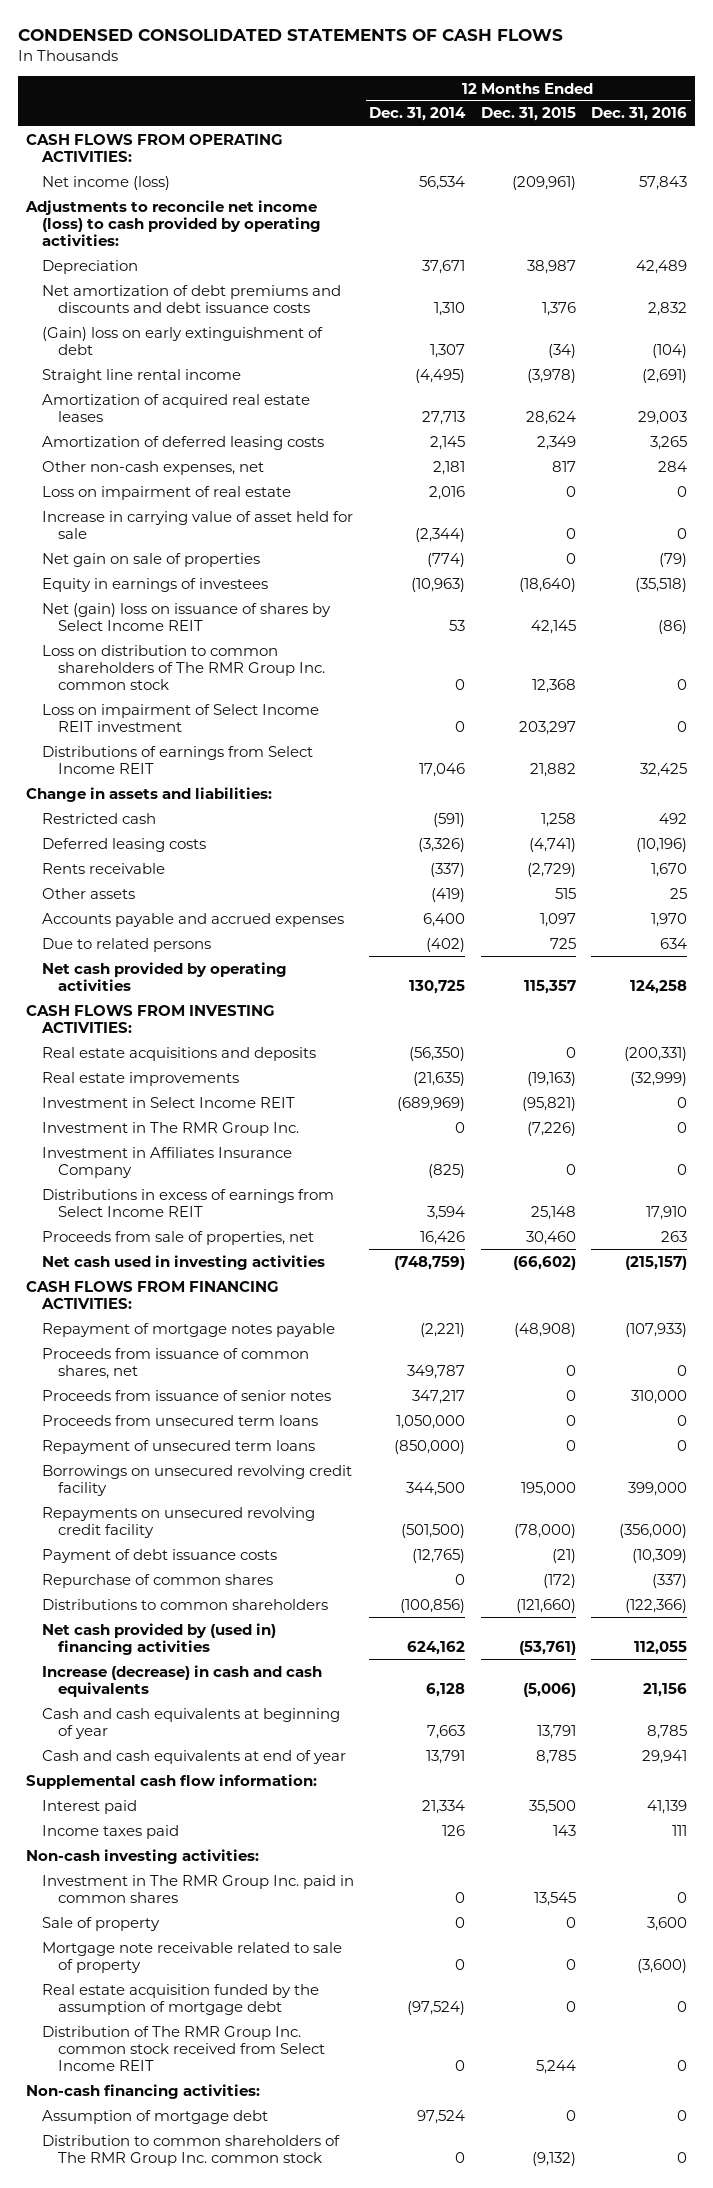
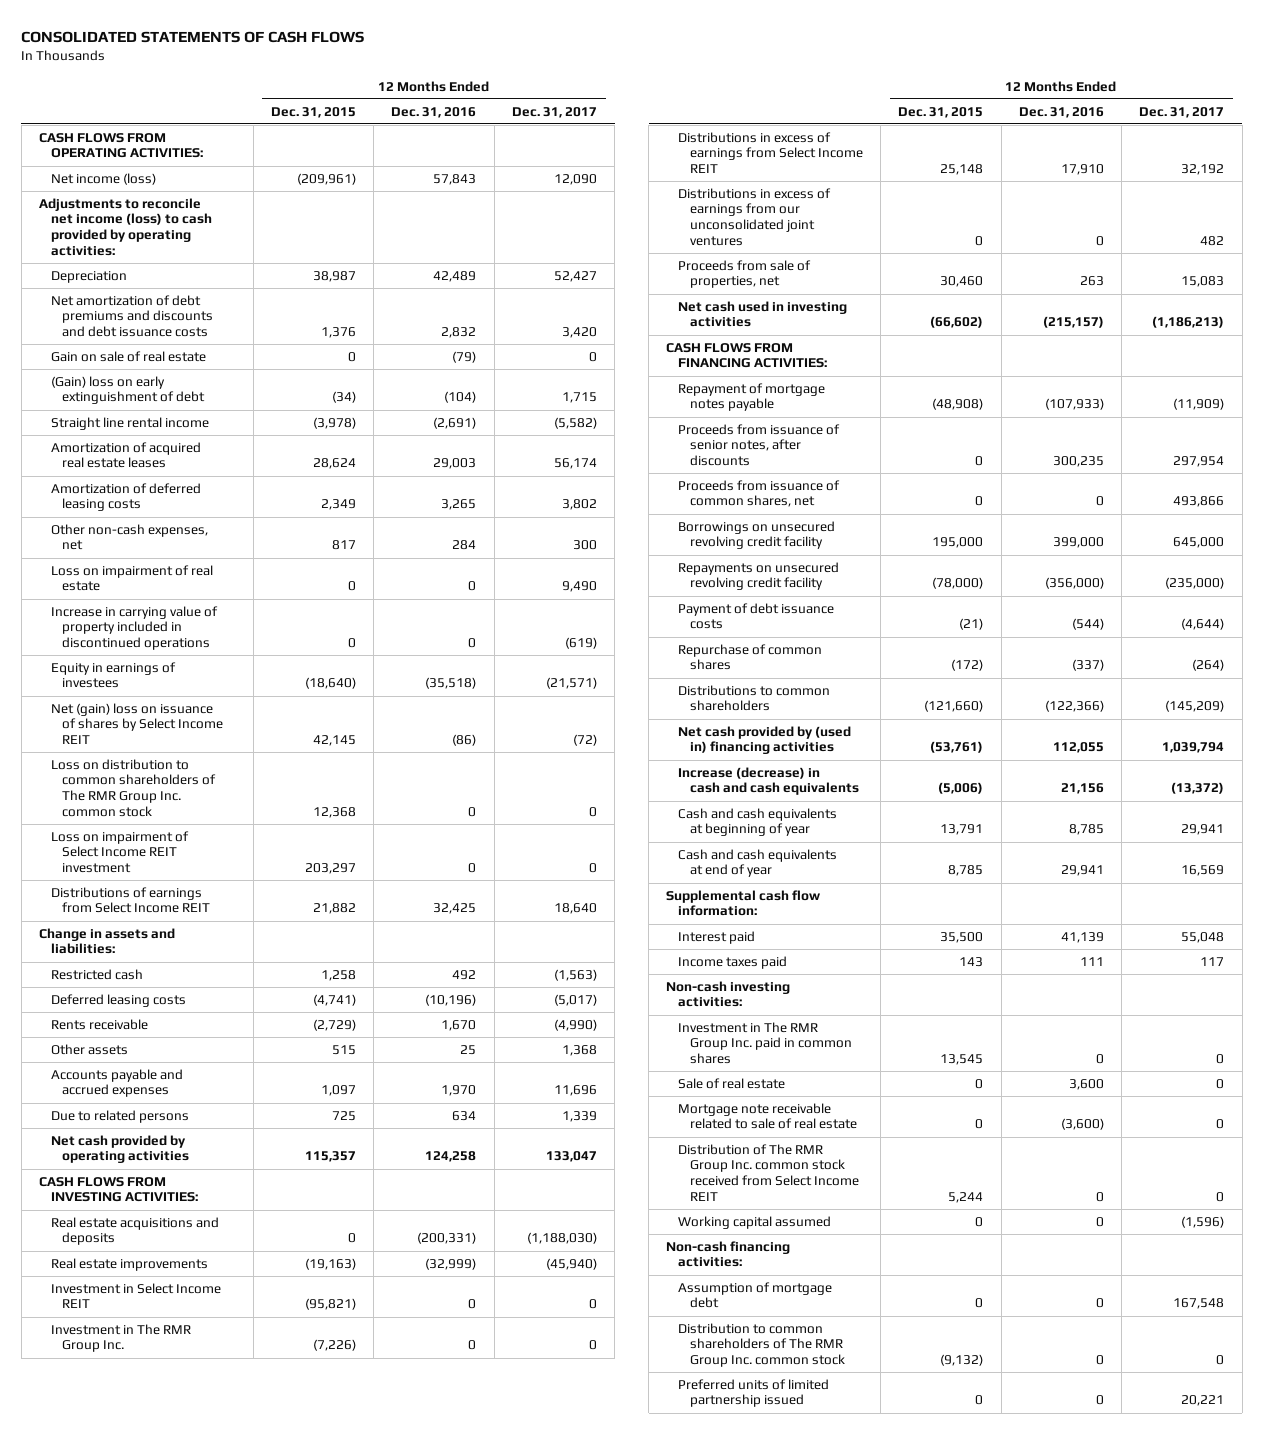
[18,29,564,42] CONDENSED CONSOLIDATED STATEMENTS OF CASH FLOWS -> [21,31,365,44] CONSOLIDATED STATEMENTS OF CASH FLOWS
[369,107,467,122] Dec. 31, 2014 -> none
none -> [512,106,598,118] Dec. 31, 2017
none -> [50,350,206,362] Gain on sale of real estate
[42,552,261,567] Net gain on sale of properties -> none
[42,510,354,539] Increase in carrying value of asset held for sale -> [50,605,218,651] Increase in carrying value of property included in discontinued operations
[42,1146,293,1178] Investment in Affiliates Insurance Company -> none
none -> [678,187,832,246] Distributions in excess of earnings from our unconsolidated joint ventures
none -> [678,423,841,467] Proceeds from issuance of senior notes, after discounts
[42,1389,332,1401] Proceeds from issuance of senior notes -> none
[42,1414,319,1426] Proceeds from unsecured term loans -> none
[42,1439,316,1454] Repayment of unsecured term loans -> none
[632,1548,688,1563] (10,309) -> [1071,618,1104,631] (544)
[42,1983,320,2015] Real estate acquisition funded by the assumption of mortgage debt -> none
[42,1916,161,1931] Sale of property -> [678,1077,786,1089] Sale of real estate
[42,1941,343,1973] Mortgage note receivable related to sale of property -> [678,1102,857,1130] Mortgage note receivable related to sale of real estate
none -> [678,1215,832,1229] Working capital assumed
none -> [678,1378,830,1408] Preferred units of limited partnership issued

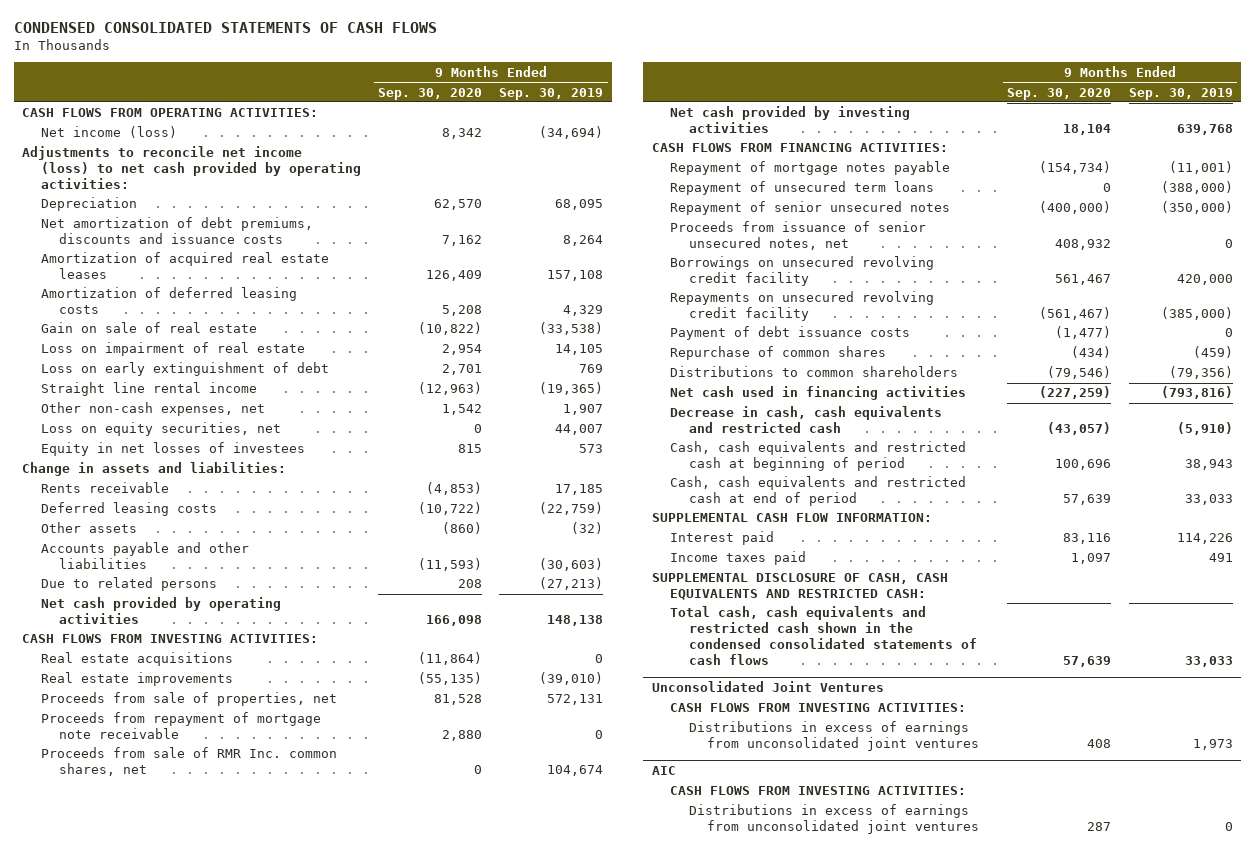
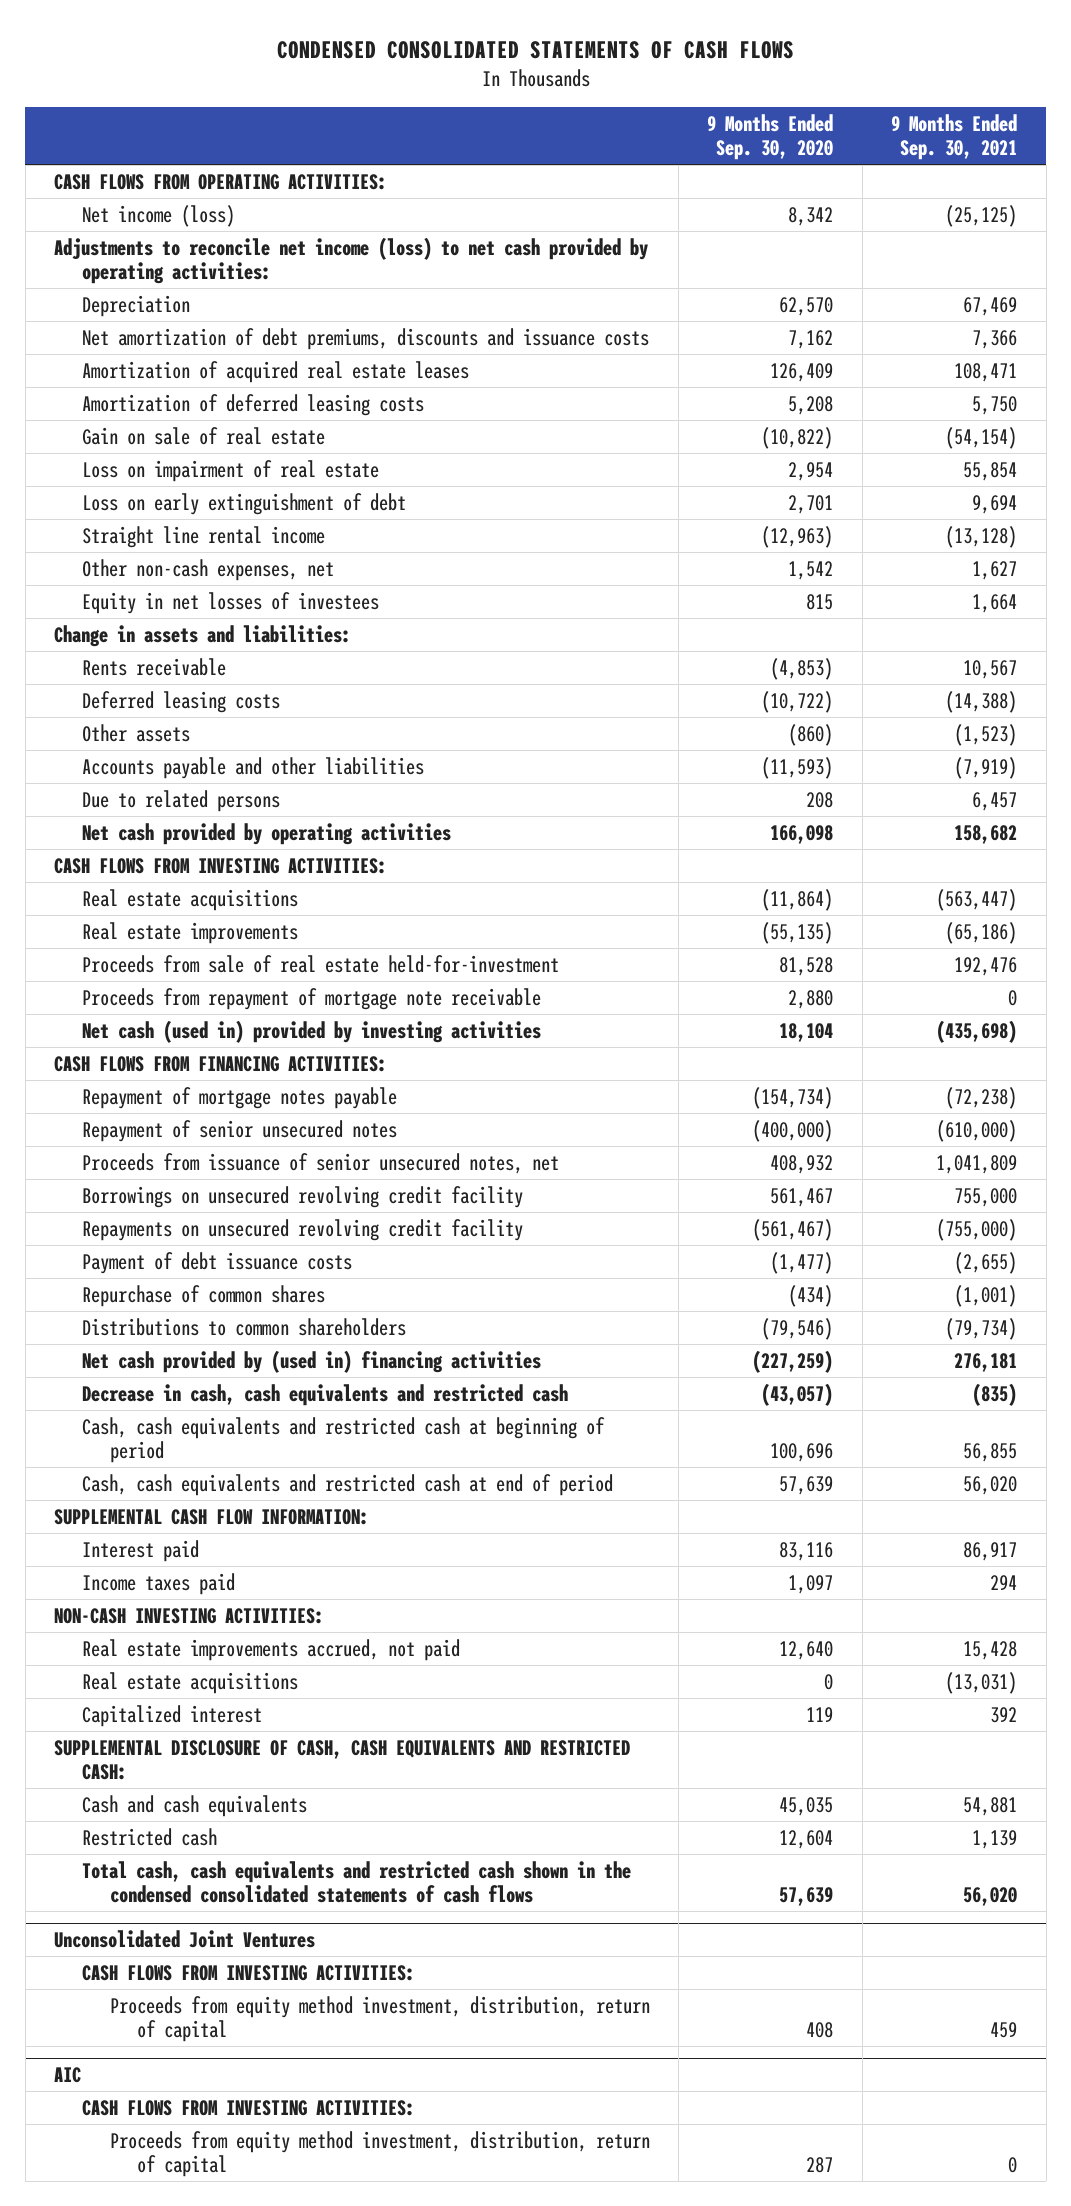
[499,87,604,100] Sep. 30, 2019 -> none
none -> [891,113,1018,161] 9 Months Ended Sep. 30, 2021
[40,422,281,437] Loss on equity securities, net -> none
[40,692,337,707] Proceeds from sale of properties, net -> [81,954,559,973] Proceeds from sale of real estate held-for-investment
[40,747,337,777] Proceeds from sale of RMR Inc. common shares, net -> none
[670,106,911,134] Net cash provided by investing activities -> [81,1019,541,1043] Net cash (used in) provided by investing activities
[670,181,935,196] Repayment of unsecured term loans -> none
[670,386,967,401] Net cash used in financing activities -> [81,1349,541,1373] Net cash provided by (used in) financing activities
none -> [54,1607,325,1624] NON-CASH INVESTING ACTIVITIES:
none -> [81,1638,460,1661] Real estate improvements accrued, not paid
none -> [81,1671,298,1694] Real estate acquisitions
none -> [81,1704,262,1727] Capitalized interest
none -> [81,1794,307,1817] Cash and cash equivalents
none -> [81,1827,217,1846] Restricted cash
[688,721,980,752] Distributions in excess of earnings from unconsolidated joint ventures -> [109,1995,650,2043] Proceeds from equity method investment, distribution, return of capital
[688,804,980,835] Distributions in excess of earnings from unconsolidated joint ventures -> [109,2130,650,2178] Proceeds from equity method investment, distribution, return of capital

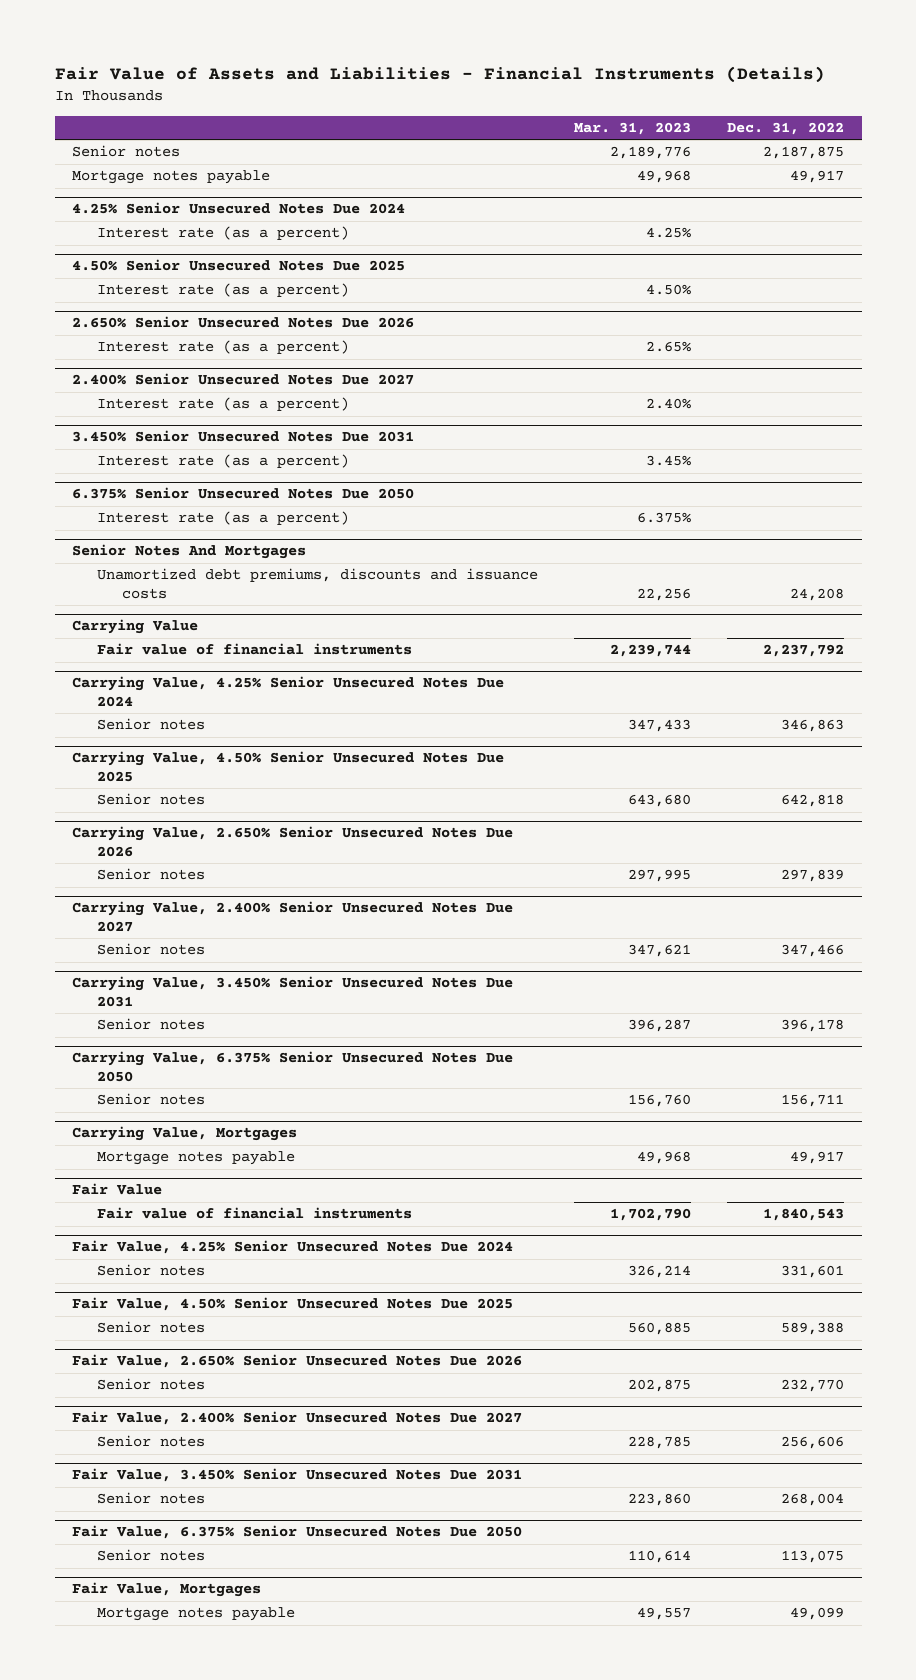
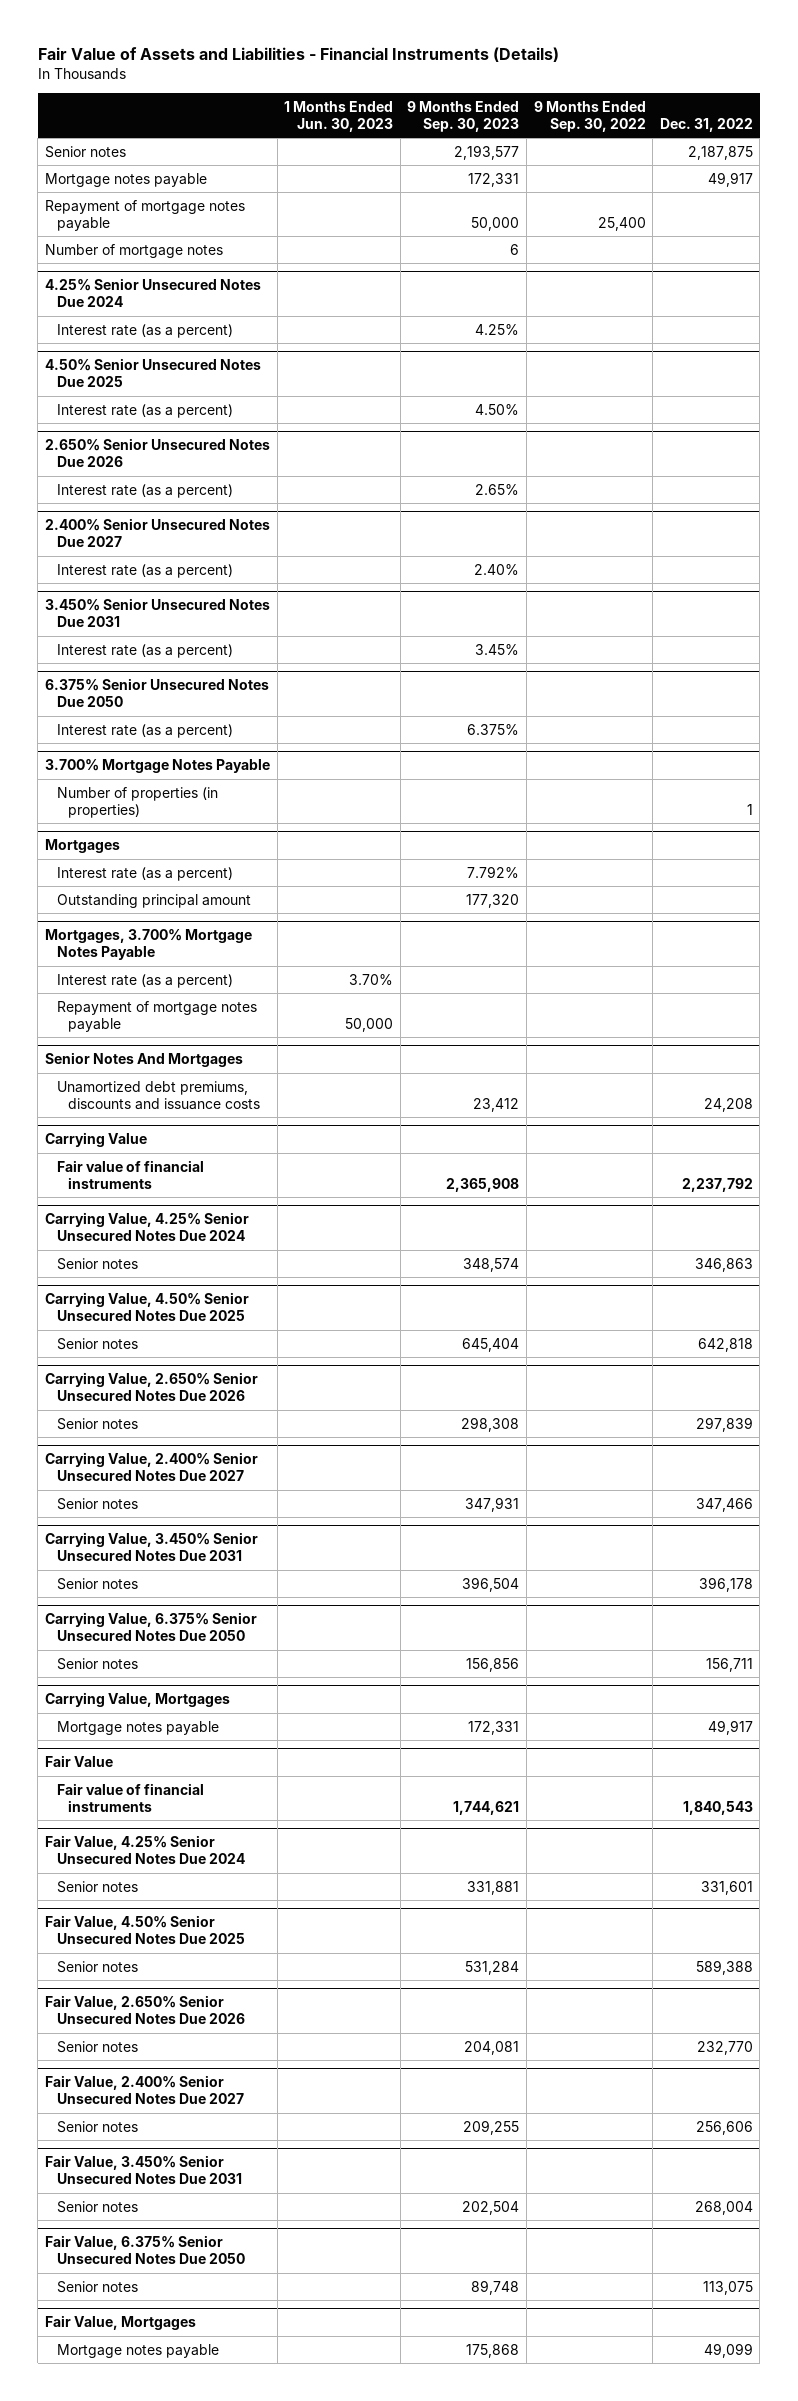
[573,121,691,135] Mar. 31, 2023 -> none
none -> [284,100,394,132] 1 Months Ended Jun. 30, 2023
none -> [407,100,520,132] 9 Months Ended Sep. 30, 2023
none -> [533,100,646,132] 9 Months Ended Sep. 30, 2022
none -> [45,199,246,231] Repayment of mortgage notes payable
none -> [45,243,224,258] Number of mortgage notes
none -> [45,759,271,774] 3.700% Mortgage Notes Payable
none -> [56,786,218,818] Number of properties (in properties)
none -> [45,839,121,854] Mortgages
none -> [56,866,233,881] Interest rate (as a percent)
none -> [56,893,251,908] Outstanding principal amount
none -> [45,929,253,961] Mortgages, 3.700% Mortgage Notes Payable
none -> [56,973,233,988] Interest rate (as a percent)
none -> [56,1000,257,1032] Repayment of mortgage notes payable

